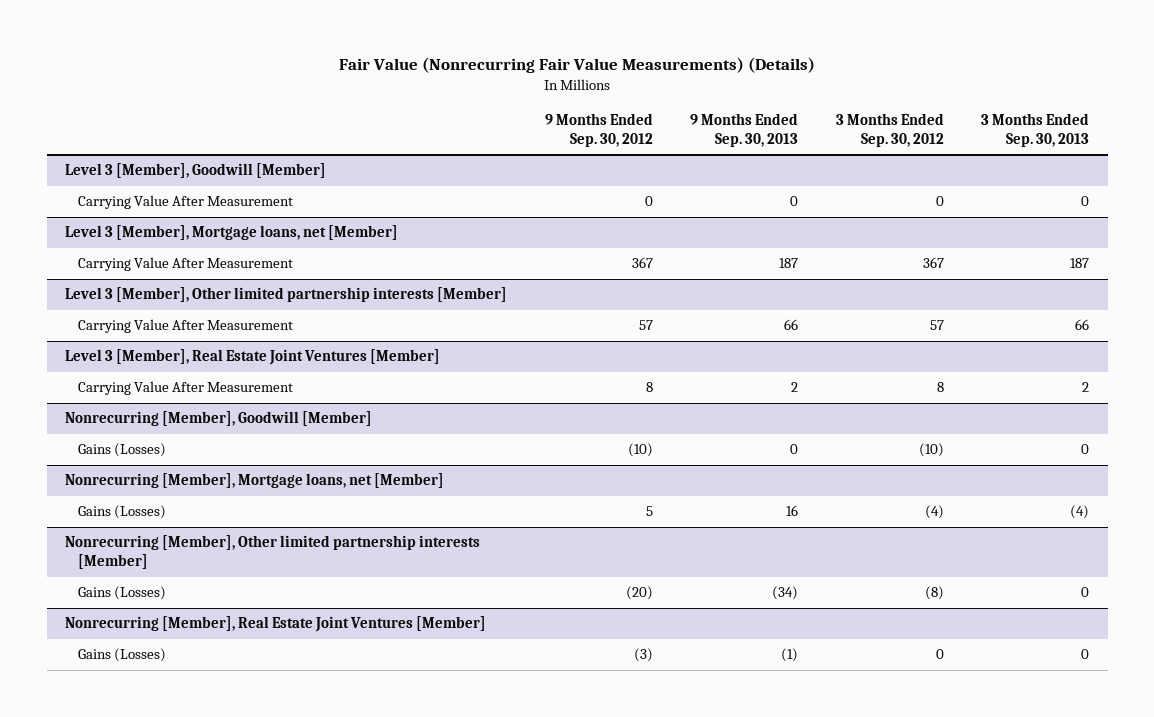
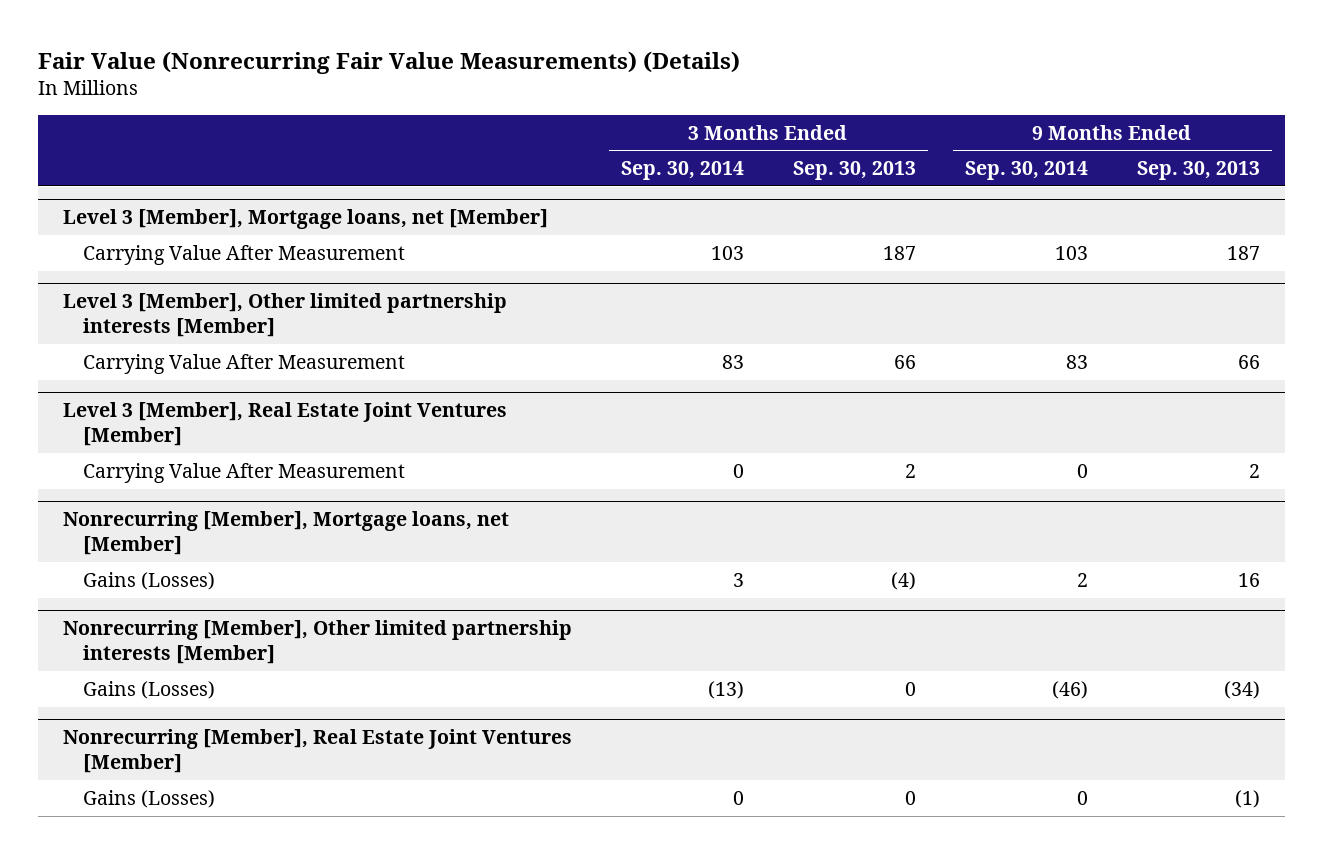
[544,113,653,148] 9 Months Ended Sep. 30, 2012 -> none
[835,113,944,148] 3 Months Ended Sep. 30, 2012 -> none
none -> [620,161,744,181] Sep. 30, 2014
none -> [964,161,1088,181] Sep. 30, 2014
[65,163,327,179] Level 3 [Member], Goodwill [Member] -> none
[77,195,293,210] Carrying Value After Measurement -> none
[65,411,373,427] Nonrecurring [Member], Goodwill [Member] -> none
[77,443,166,458] Gains (Losses) -> none

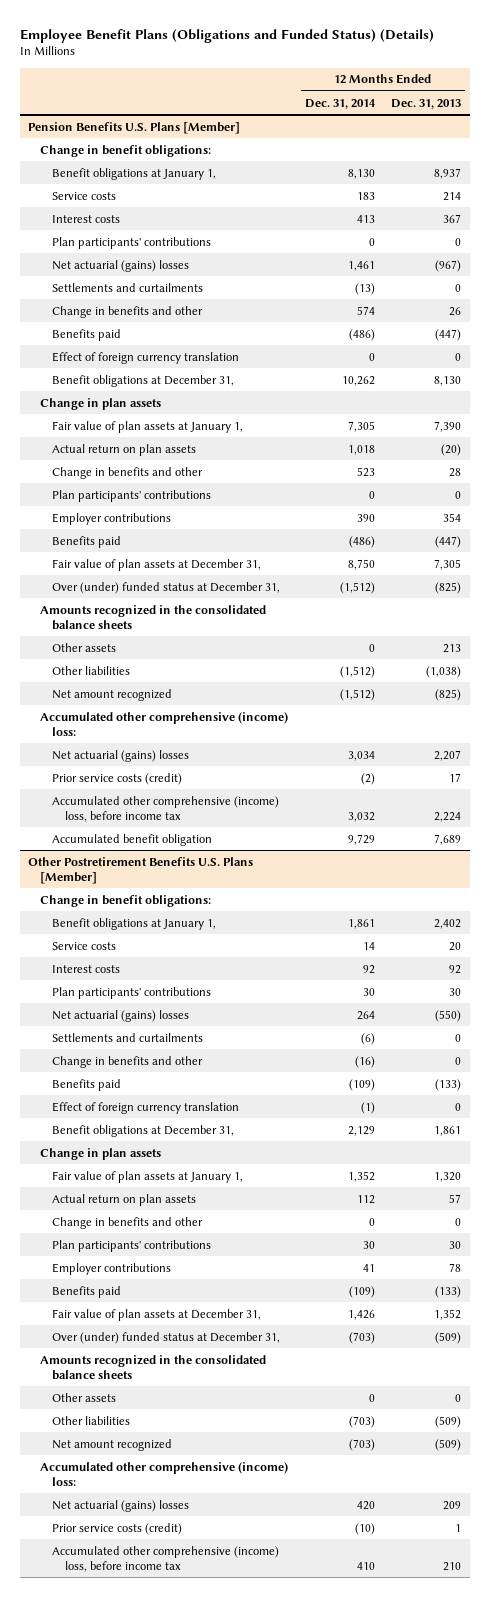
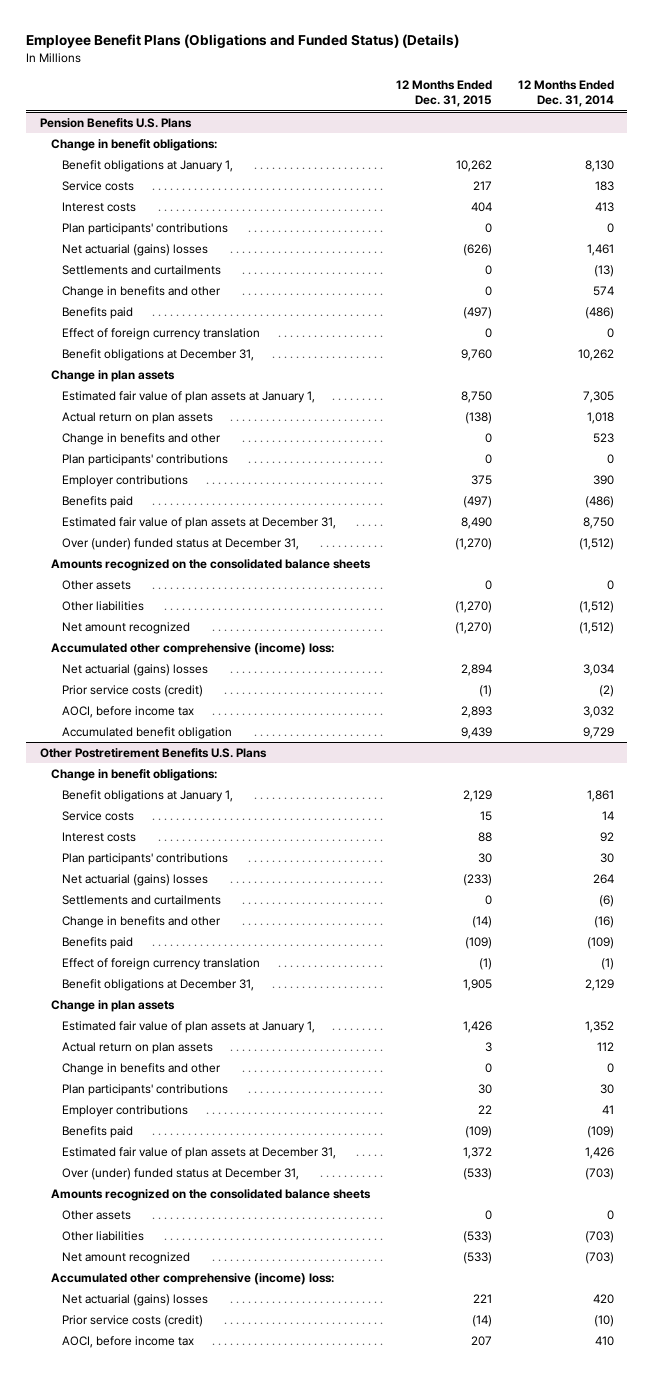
[391,98,462,109] Dec. 31, 2013 -> none
none -> [395,79,492,108] 12 Months Ended Dec. 31, 2015
[27,121,240,134] Pension Benefits U.S. Plans [Member] -> [39,117,192,128] Pension Benefits U.S. Plans
[52,420,244,433] Fair value of plan assets at January 1, -> [61,390,315,403] Estimated fair value of plan assets at January 1,
[52,558,262,571] Fair value of plan assets at December 31, -> [61,516,336,529] Estimated fair value of plan assets at December 31,
[40,604,267,630] Amounts recognized in the consolidated balance sheets -> [50,558,371,571] Amounts recognized on the consolidated balance sheets
[52,795,280,822] Accumulated other comprehensive (income) loss, before income tax -> [61,705,194,718] AOCI, before income tax
[27,856,253,884] Other Postretirement Benefits U.S. Plans [Member] -> [39,747,267,758] Other Postretirement Benefits U.S. Plans
[52,1170,244,1183] Fair value of plan assets at January 1, -> [61,1020,315,1033] Estimated fair value of plan assets at January 1,
[52,1308,262,1321] Fair value of plan assets at December 31, -> [61,1146,336,1159] Estimated fair value of plan assets at December 31,
[40,1354,267,1380] Amounts recognized in the consolidated balance sheets -> [50,1188,371,1201] Amounts recognized on the consolidated balance sheets
[52,1545,280,1572] Accumulated other comprehensive (income) loss, before income tax -> [61,1335,194,1348] AOCI, before income tax

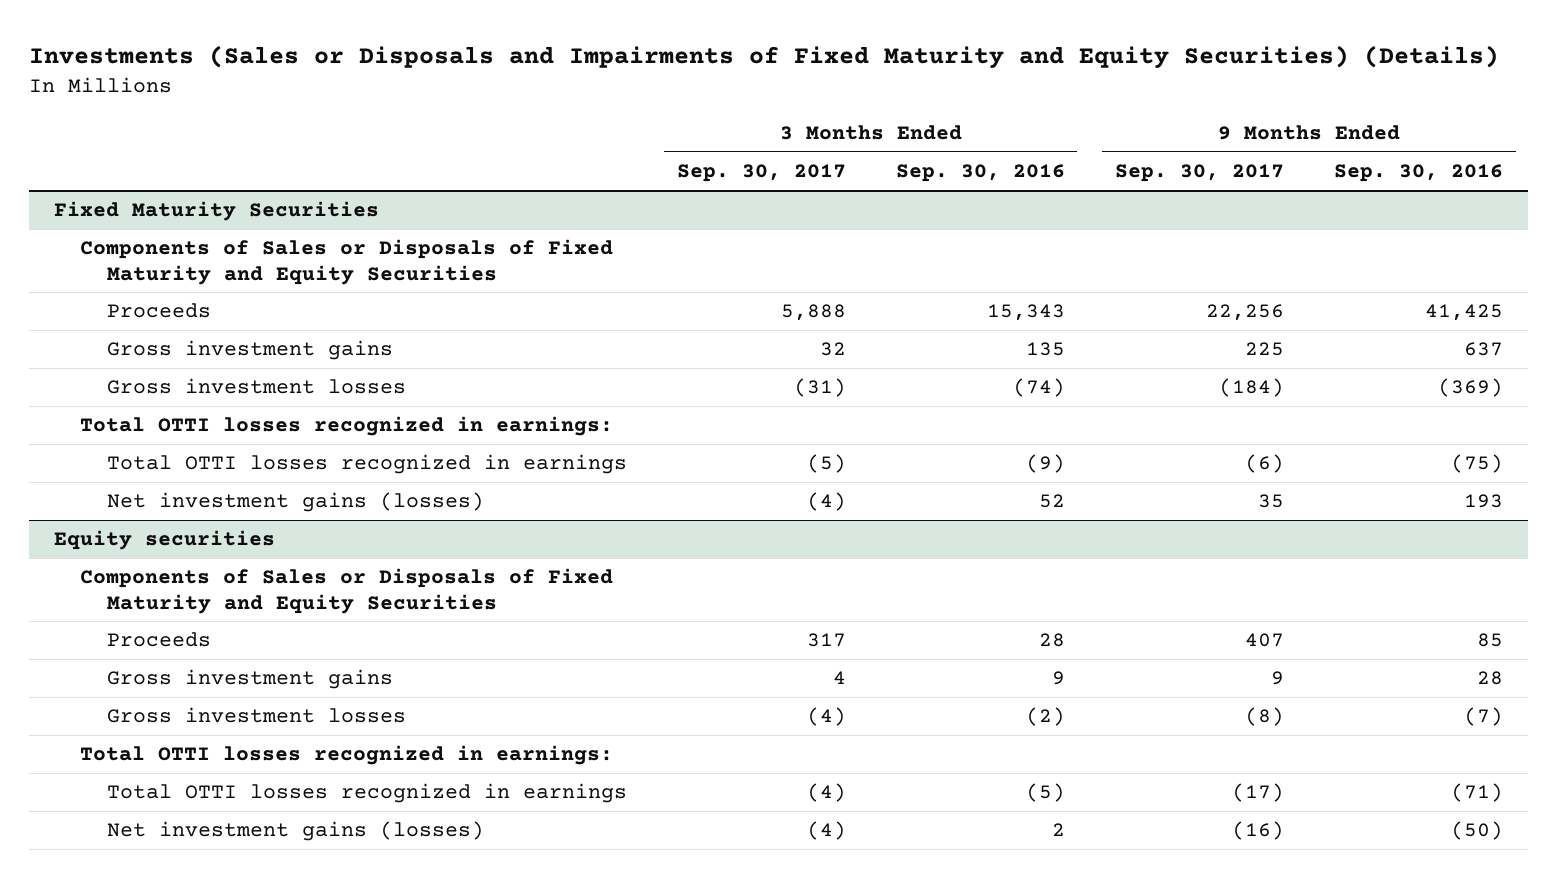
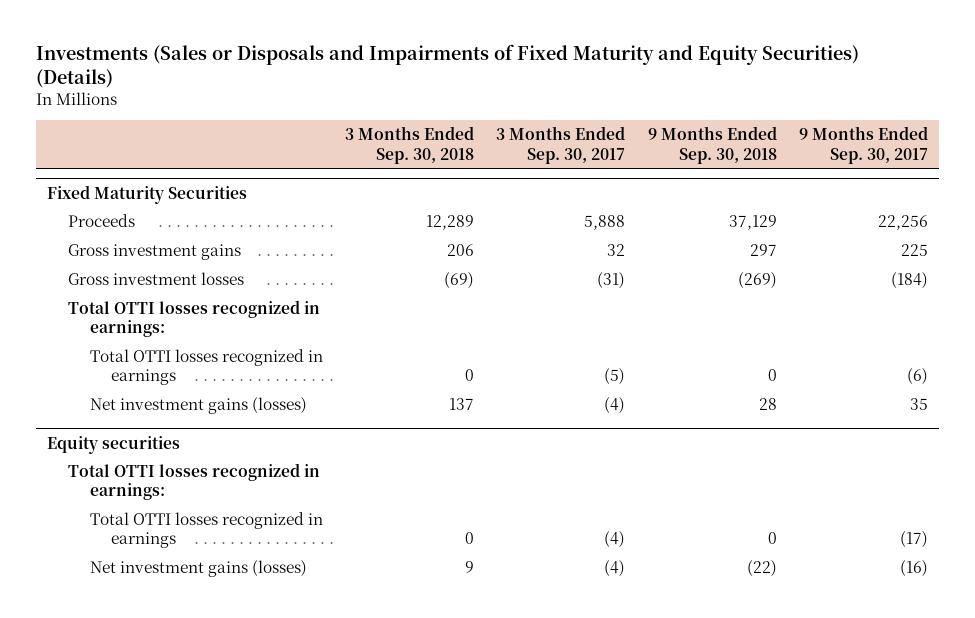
[895,164,1065,183] Sep. 30, 2016 -> none
[1334,164,1504,183] Sep. 30, 2016 -> none
none -> [344,126,474,164] 3 Months Ended Sep. 30, 2018
none -> [647,126,777,164] 9 Months Ended Sep. 30, 2018
[80,239,614,285] Components of Sales or Disposals of Fixed Maturity and Equity Securities -> none
[80,568,614,614] Components of Sales or Disposals of Fixed Maturity and Equity Securities -> none
[106,632,211,648] Proceeds -> none
[106,669,393,690] Gross investment gains -> none
[106,707,406,724] Gross investment losses -> none

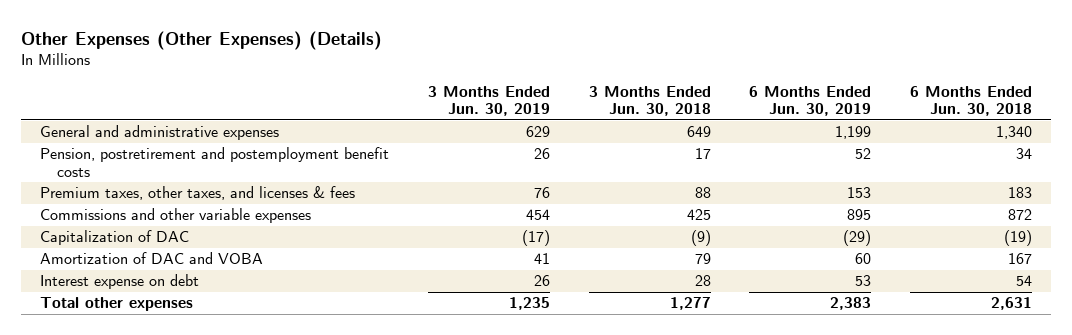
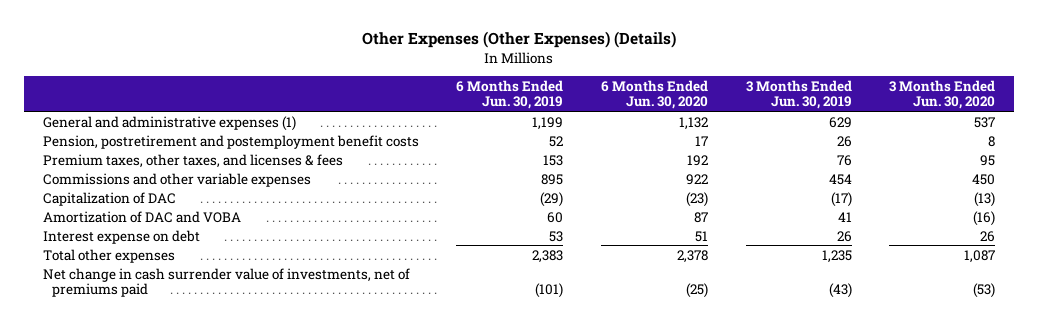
[588,85,711,117] 3 Months Ended Jun. 30, 2018 -> none
[909,85,1032,117] 6 Months Ended Jun. 30, 2018 -> none
none -> [600,79,708,110] 6 Months Ended Jun. 30, 2020
none -> [889,79,996,110] 3 Months Ended Jun. 30, 2020
[40,125,280,141] General and administrative expenses -> [42,115,296,131] General and administrative expenses (1)
none -> [42,267,410,298] Net change in cash surrender value of investments, net of premiums paid

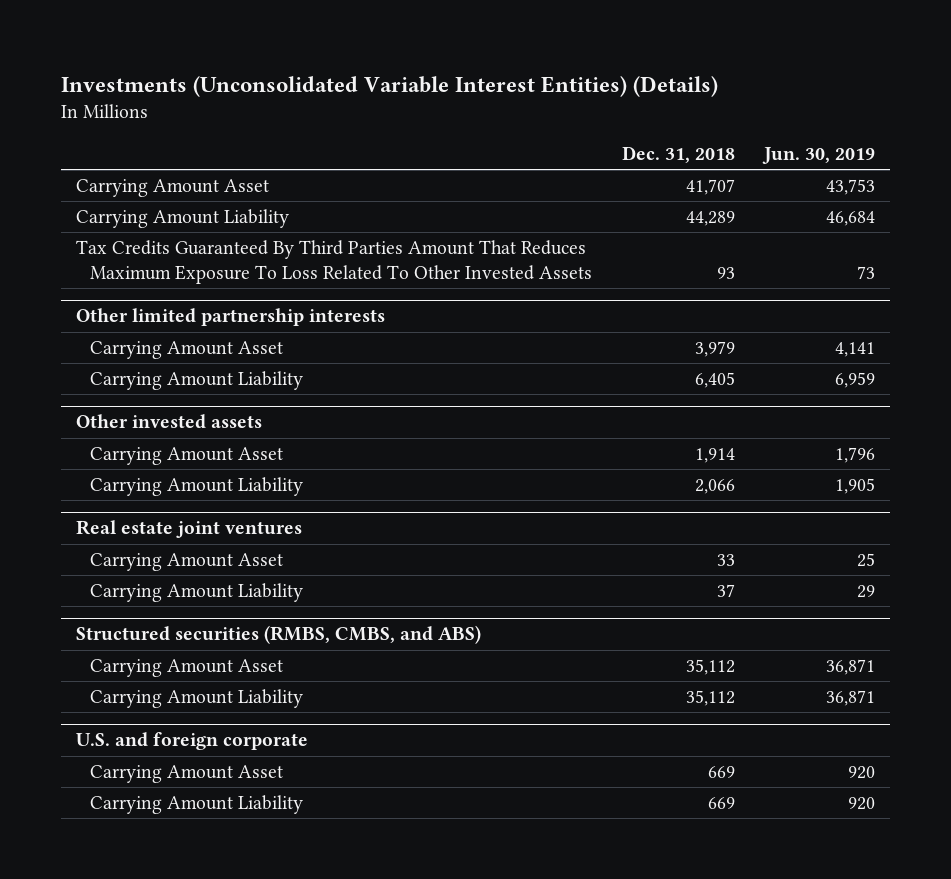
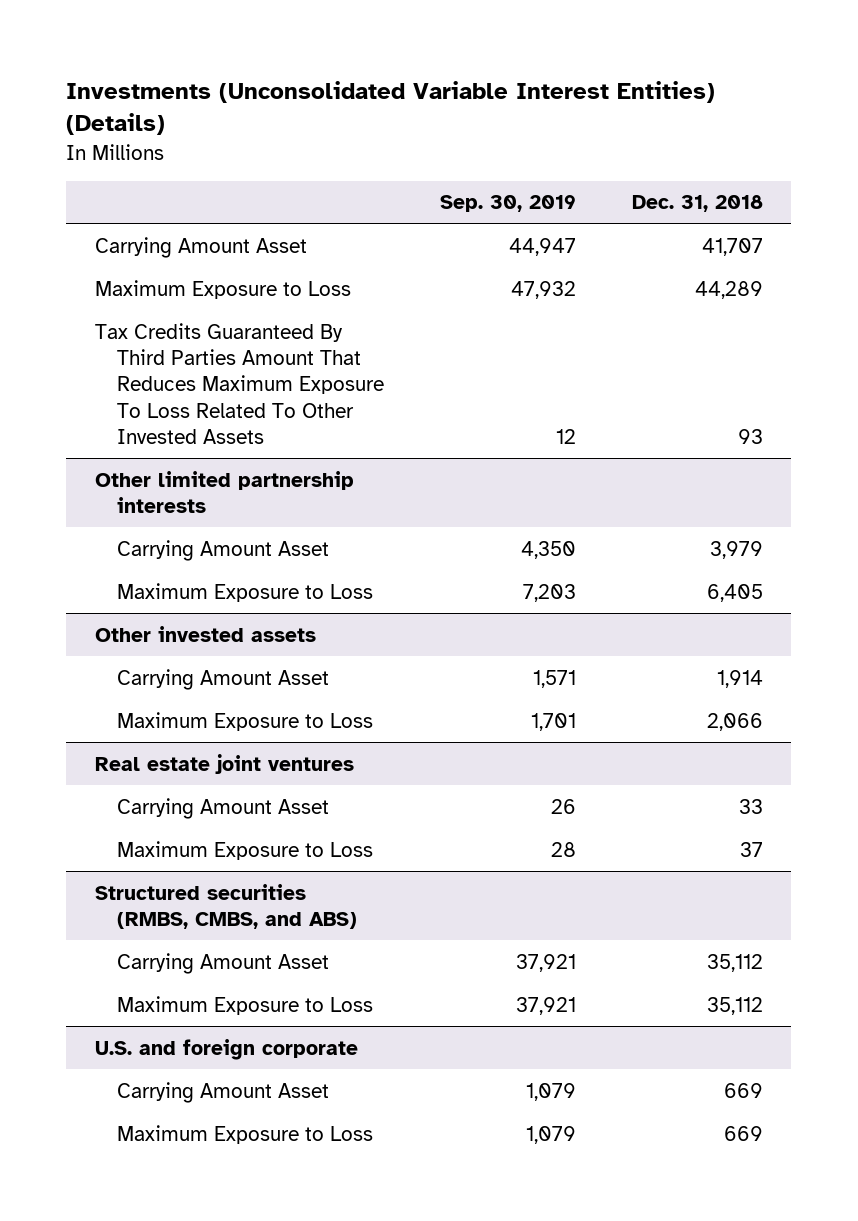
[762,147,876,165] Jun. 30, 2019 -> none
none -> [440,195,577,213] Sep. 30, 2019
[75,209,289,229] Carrying Amount Liability -> [94,279,351,299] Maximum Exposure to Loss
[90,371,304,391] Carrying Amount Liability -> [117,582,374,602] Maximum Exposure to Loss
[90,477,304,497] Carrying Amount Liability -> [117,711,374,731] Maximum Exposure to Loss
[90,583,304,603] Carrying Amount Liability -> [117,840,374,860] Maximum Exposure to Loss
[90,689,304,709] Carrying Amount Liability -> [117,995,374,1015] Maximum Exposure to Loss
[90,795,304,815] Carrying Amount Liability -> [117,1124,374,1144] Maximum Exposure to Loss

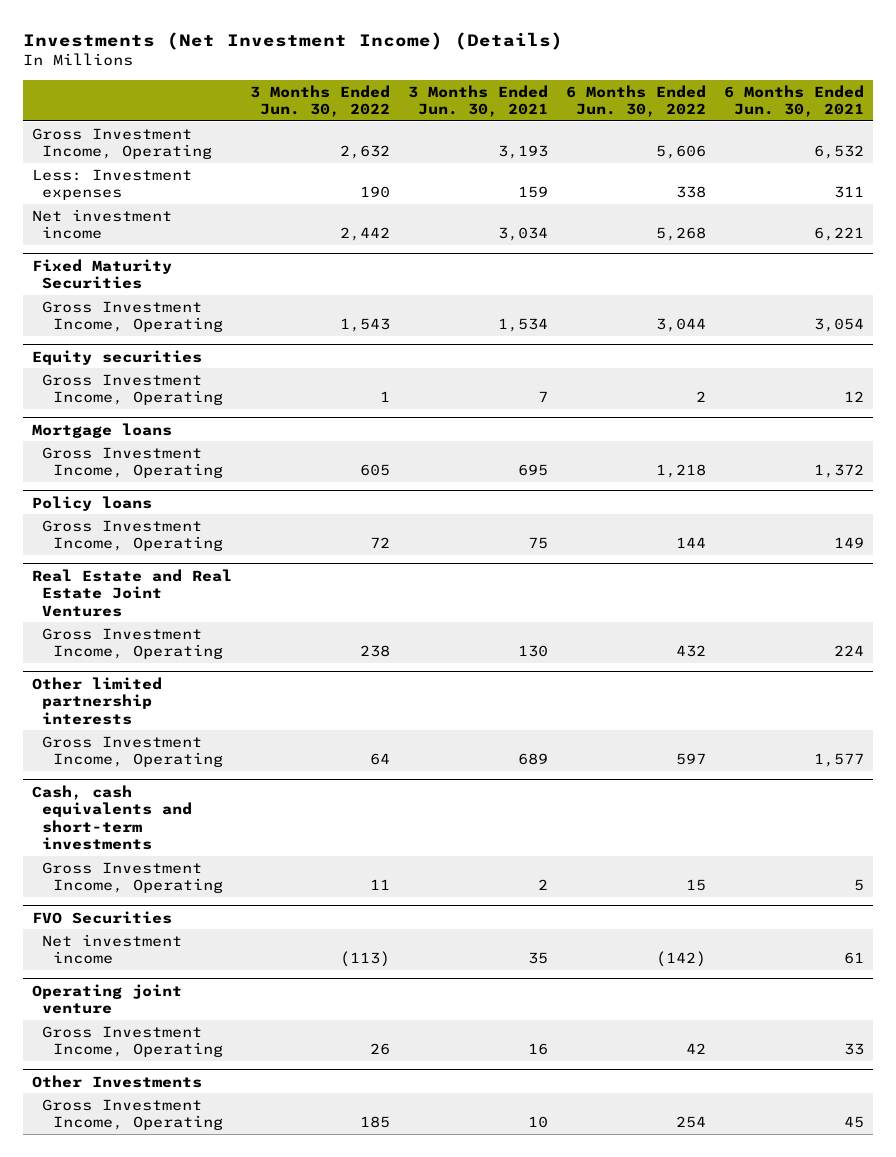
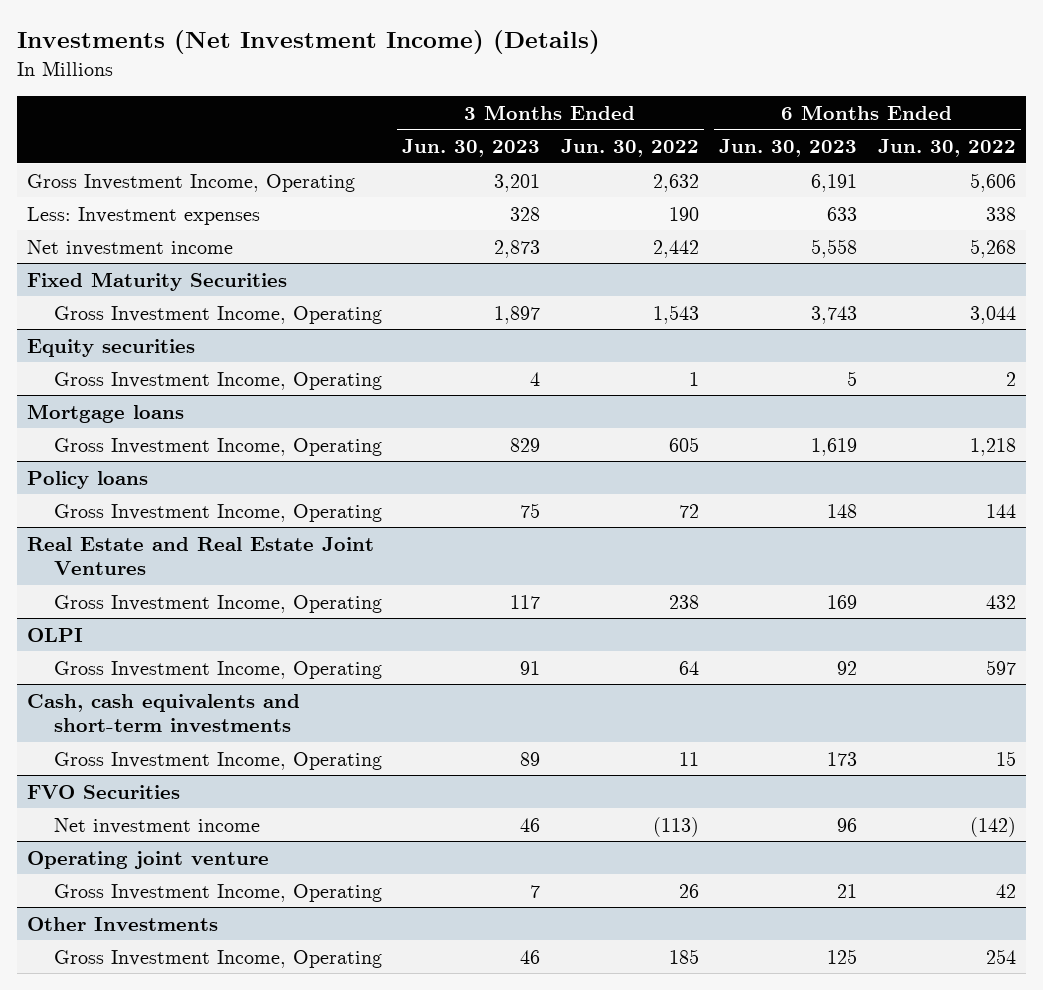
[408,84,549,118] 3 Months Ended Jun. 30, 2021 -> none
[724,84,865,118] 6 Months Ended Jun. 30, 2021 -> none
none -> [402,139,541,158] Jun. 30, 2023
none -> [719,139,858,158] Jun. 30, 2023
[32,676,163,725] Other limited partnership interests -> [27,627,84,642] OLPI

